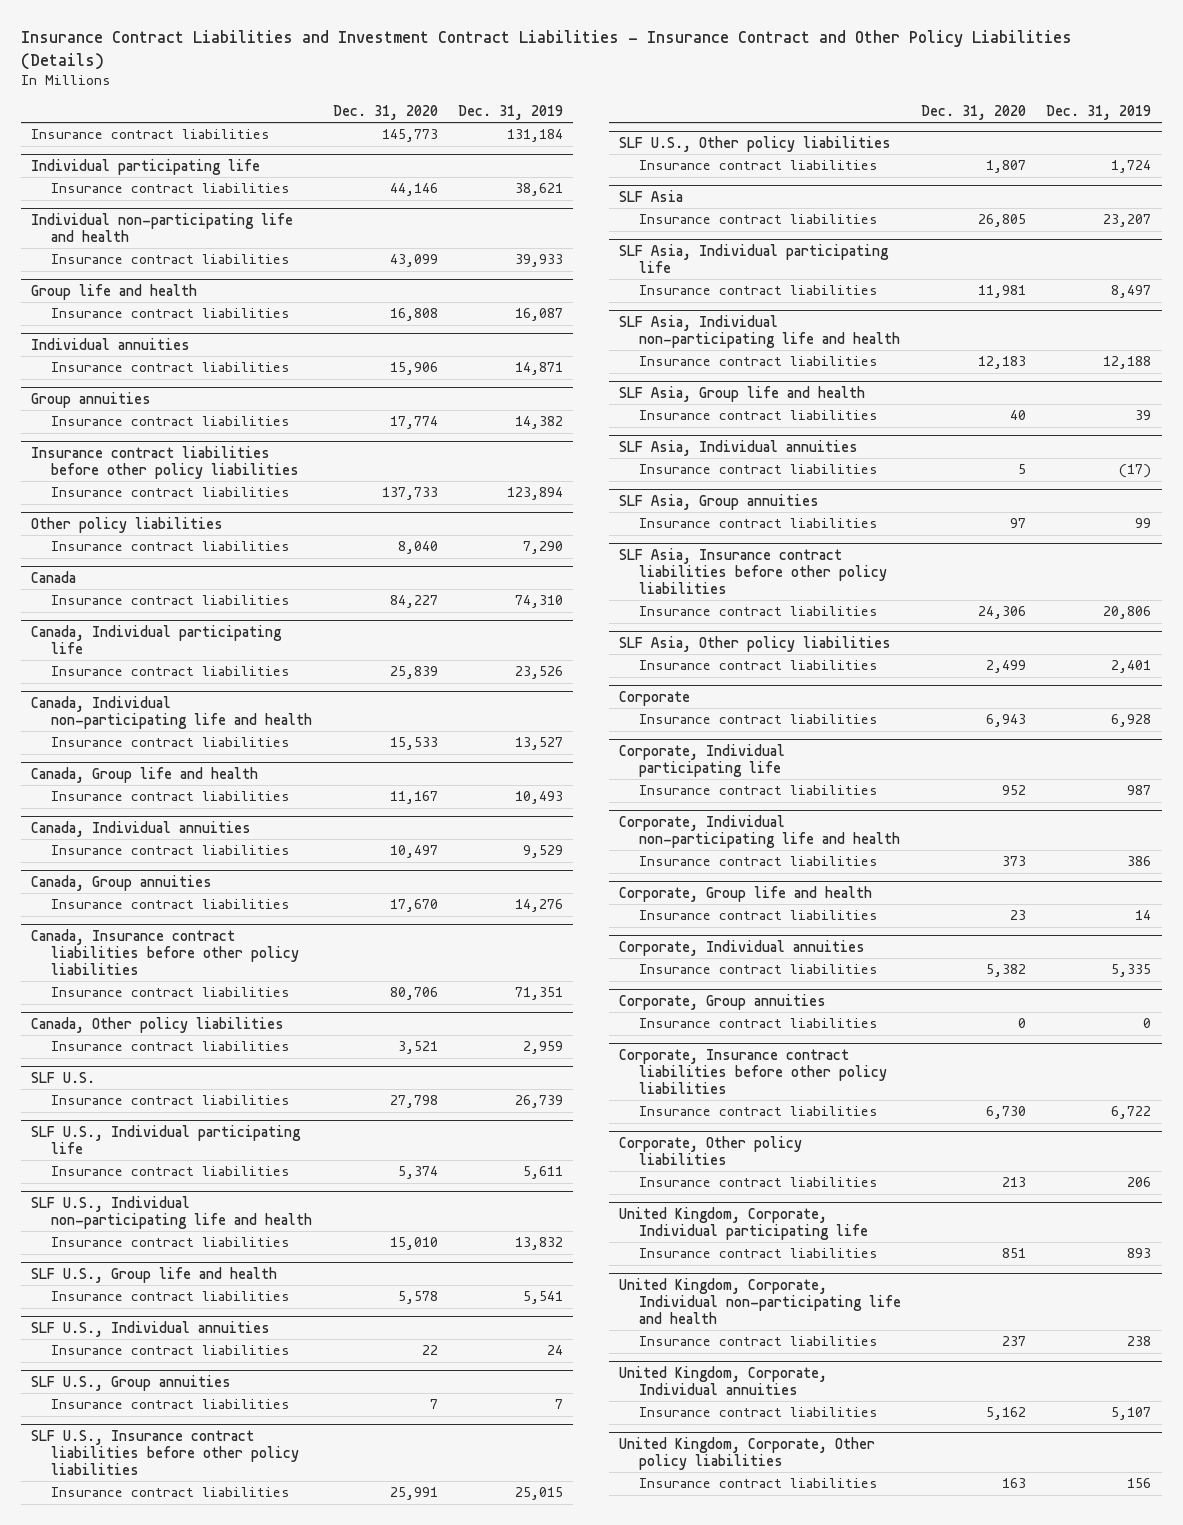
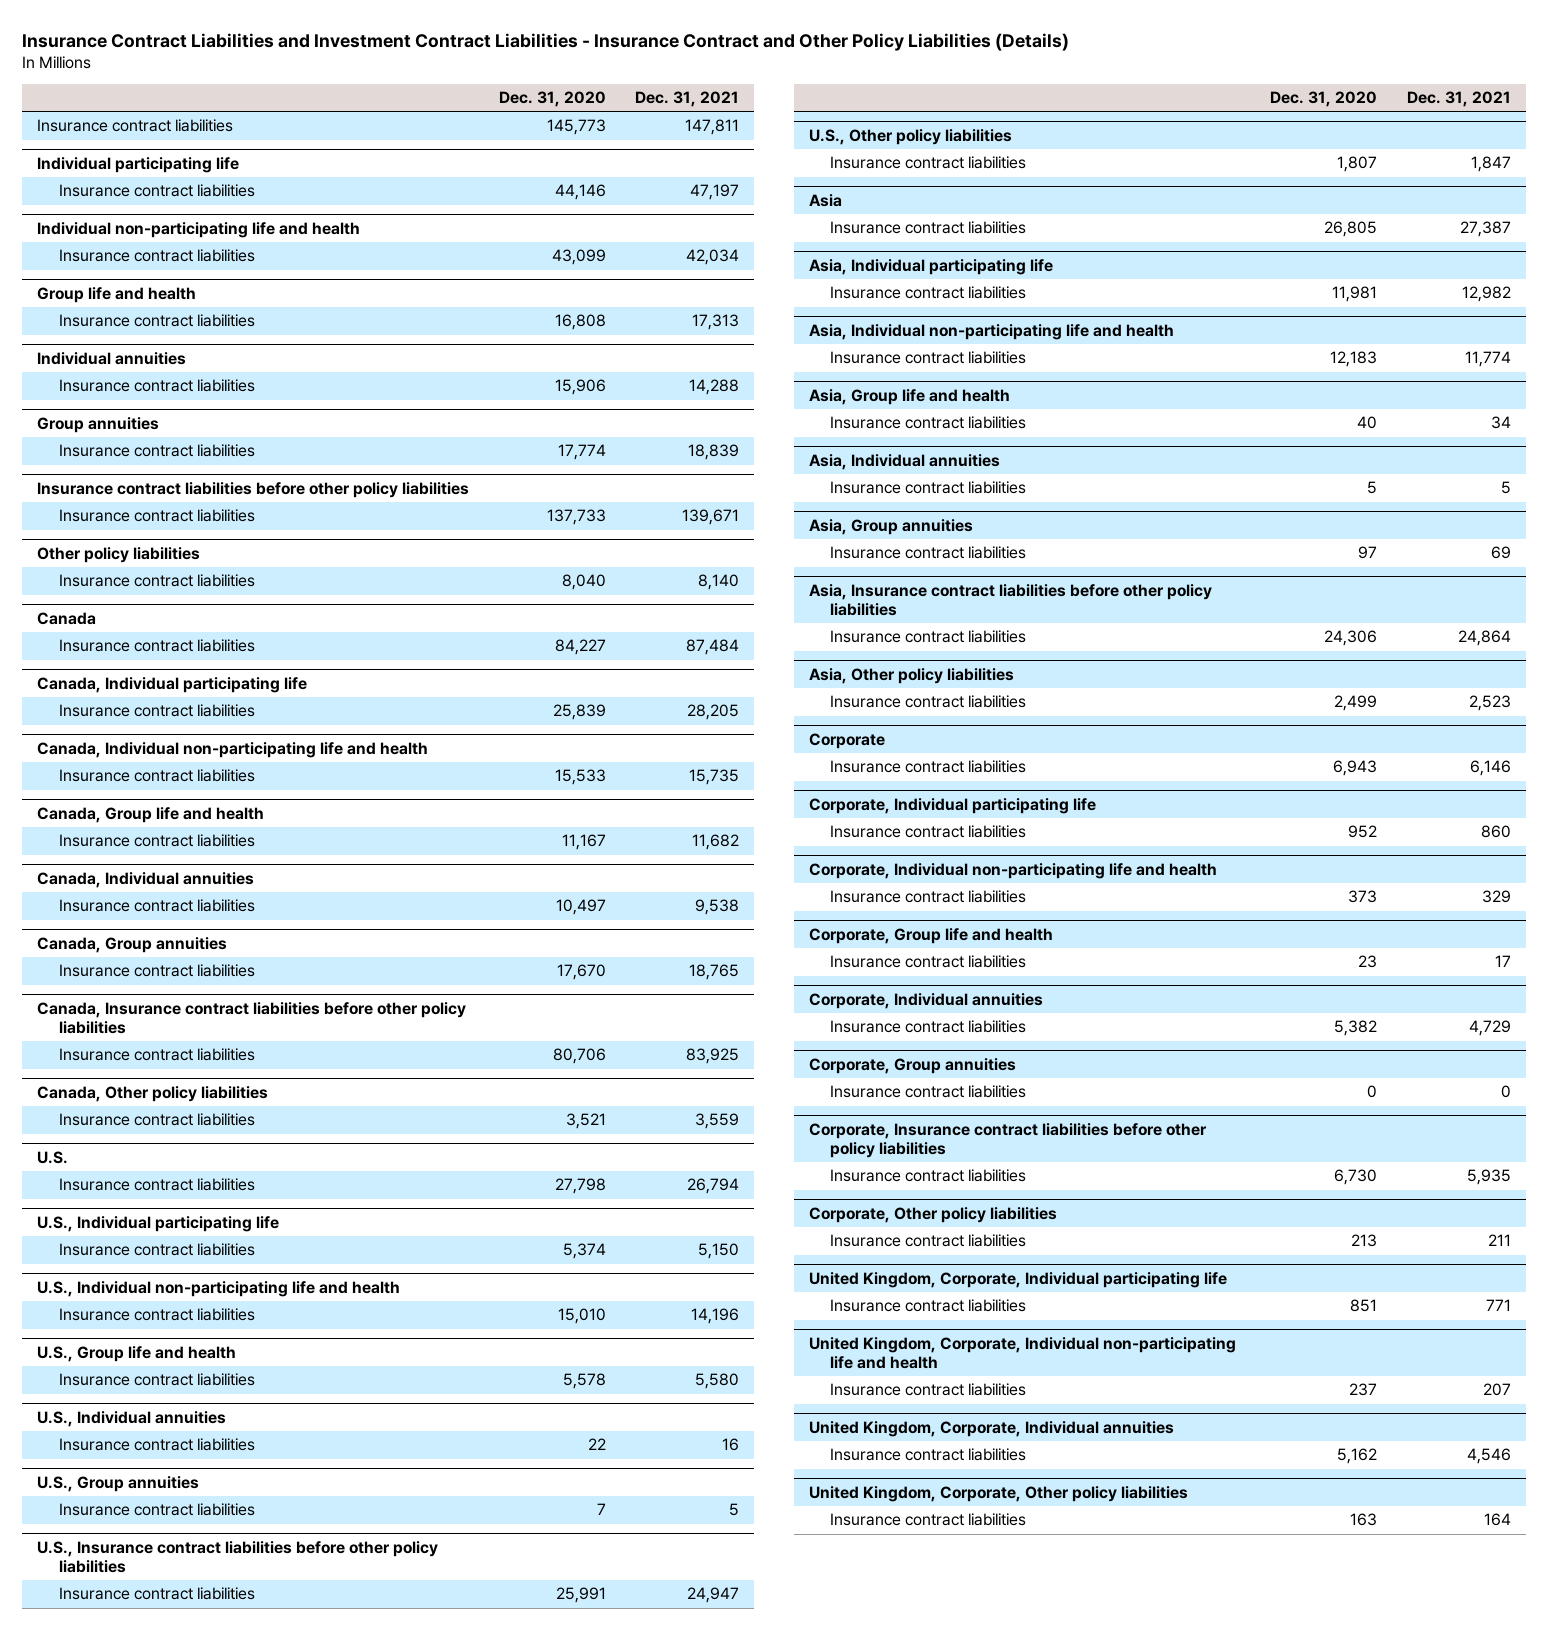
[458,104,564,120] Dec. 31, 2019 -> none
none -> [635,91,740,108] Dec. 31, 2021
[31,1071,96,1083] SLF U.S. -> [36,1150,68,1164] U.S.
[31,1124,302,1154] SLF U.S., Individual participating life -> [36,1215,279,1232] U.S., Individual participating life
[31,1195,312,1229] SLF U.S., Individual non-participating life and health -> [36,1280,400,1297] U.S., Individual non-participating life and health
[31,1266,278,1283] SLF U.S., Group life and health -> [36,1345,236,1362] U.S., Group life and health
[31,1320,271,1337] SLF U.S., Individual annuities -> [36,1410,226,1427] U.S., Individual annuities
[31,1374,232,1391] SLF U.S., Group annuities -> [36,1475,199,1492] U.S., Group annuities
[31,1429,299,1476] SLF U.S., Insurance contract liabilities before other policy liabilities -> [36,1540,438,1573] U.S., Insurance contract liabilities before other policy liabilities
[619,135,892,152] SLF U.S., Other policy liabilities -> [808,128,1012,145] U.S., Other policy liabilities
[619,189,684,202] SLF Asia -> [808,193,842,207] Asia
[619,243,890,273] SLF Asia, Individual participating life -> [808,258,1053,275] Asia, Individual participating life
[619,314,901,348] SLF Asia, Individual non-participating life and health -> [808,323,1174,340] Asia, Individual non-participating life and health
[619,385,866,402] SLF Asia, Group life and health -> [808,388,1010,405] Asia, Group life and health
[619,439,859,456] SLF Asia, Individual annuities -> [808,453,1000,470] Asia, Individual annuities
[619,493,820,510] SLF Asia, Group annuities -> [808,518,973,535] Asia, Group annuities
[619,547,888,595] SLF Asia, Insurance contract liabilities before other policy liabilities -> [808,583,1212,616] Asia, Insurance contract liabilities before other policy liabilities
[619,635,892,652] SLF Asia, Other policy liabilities -> [808,667,1014,684] Asia, Other policy liabilities

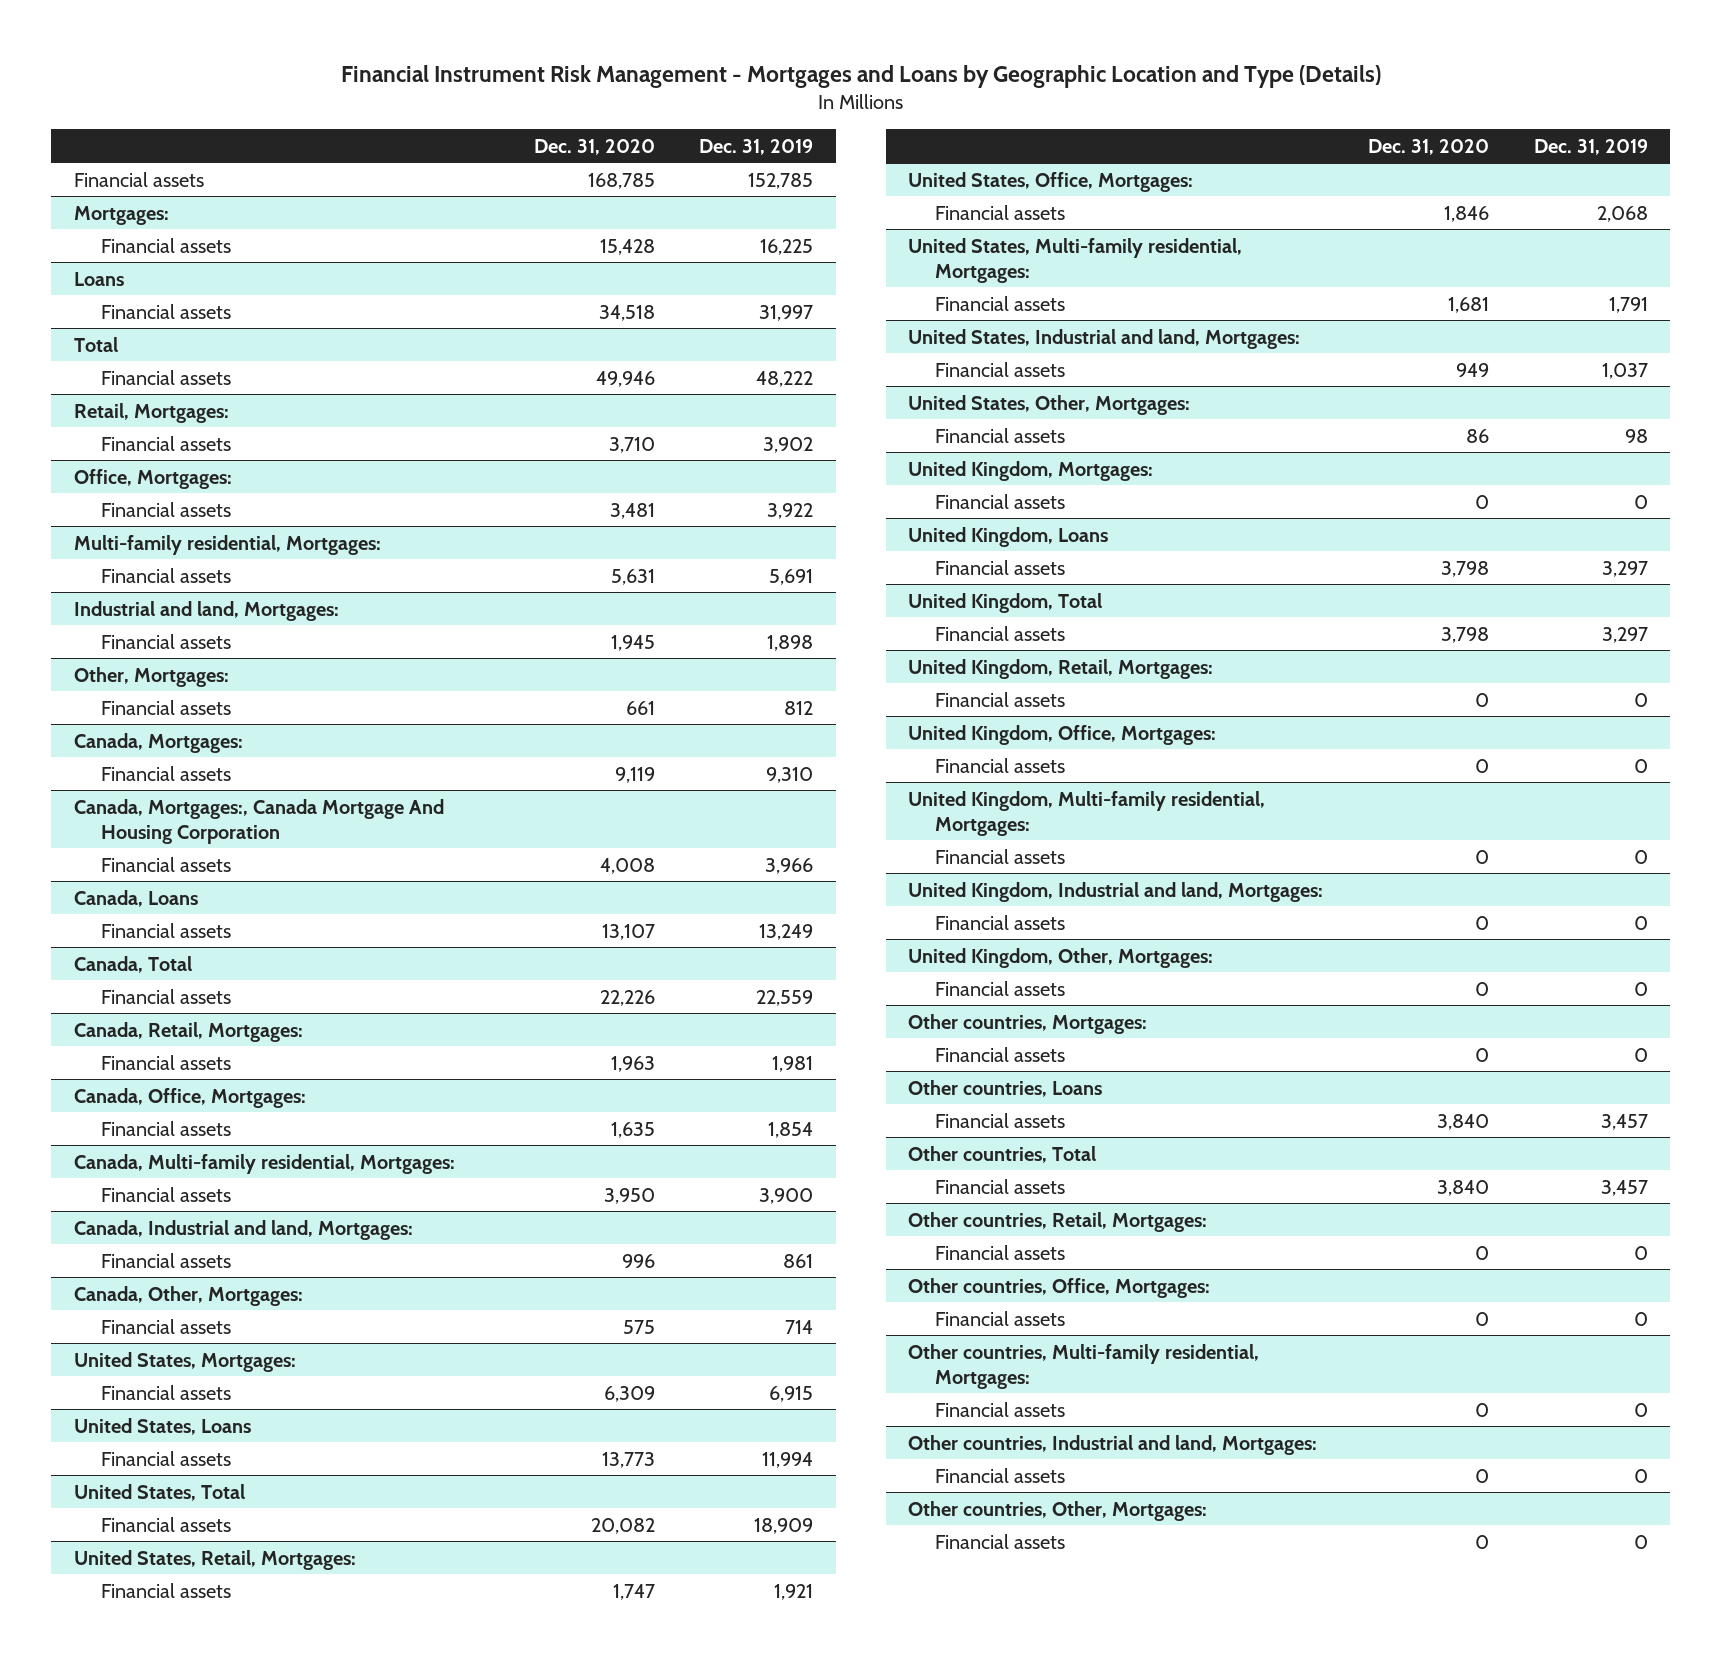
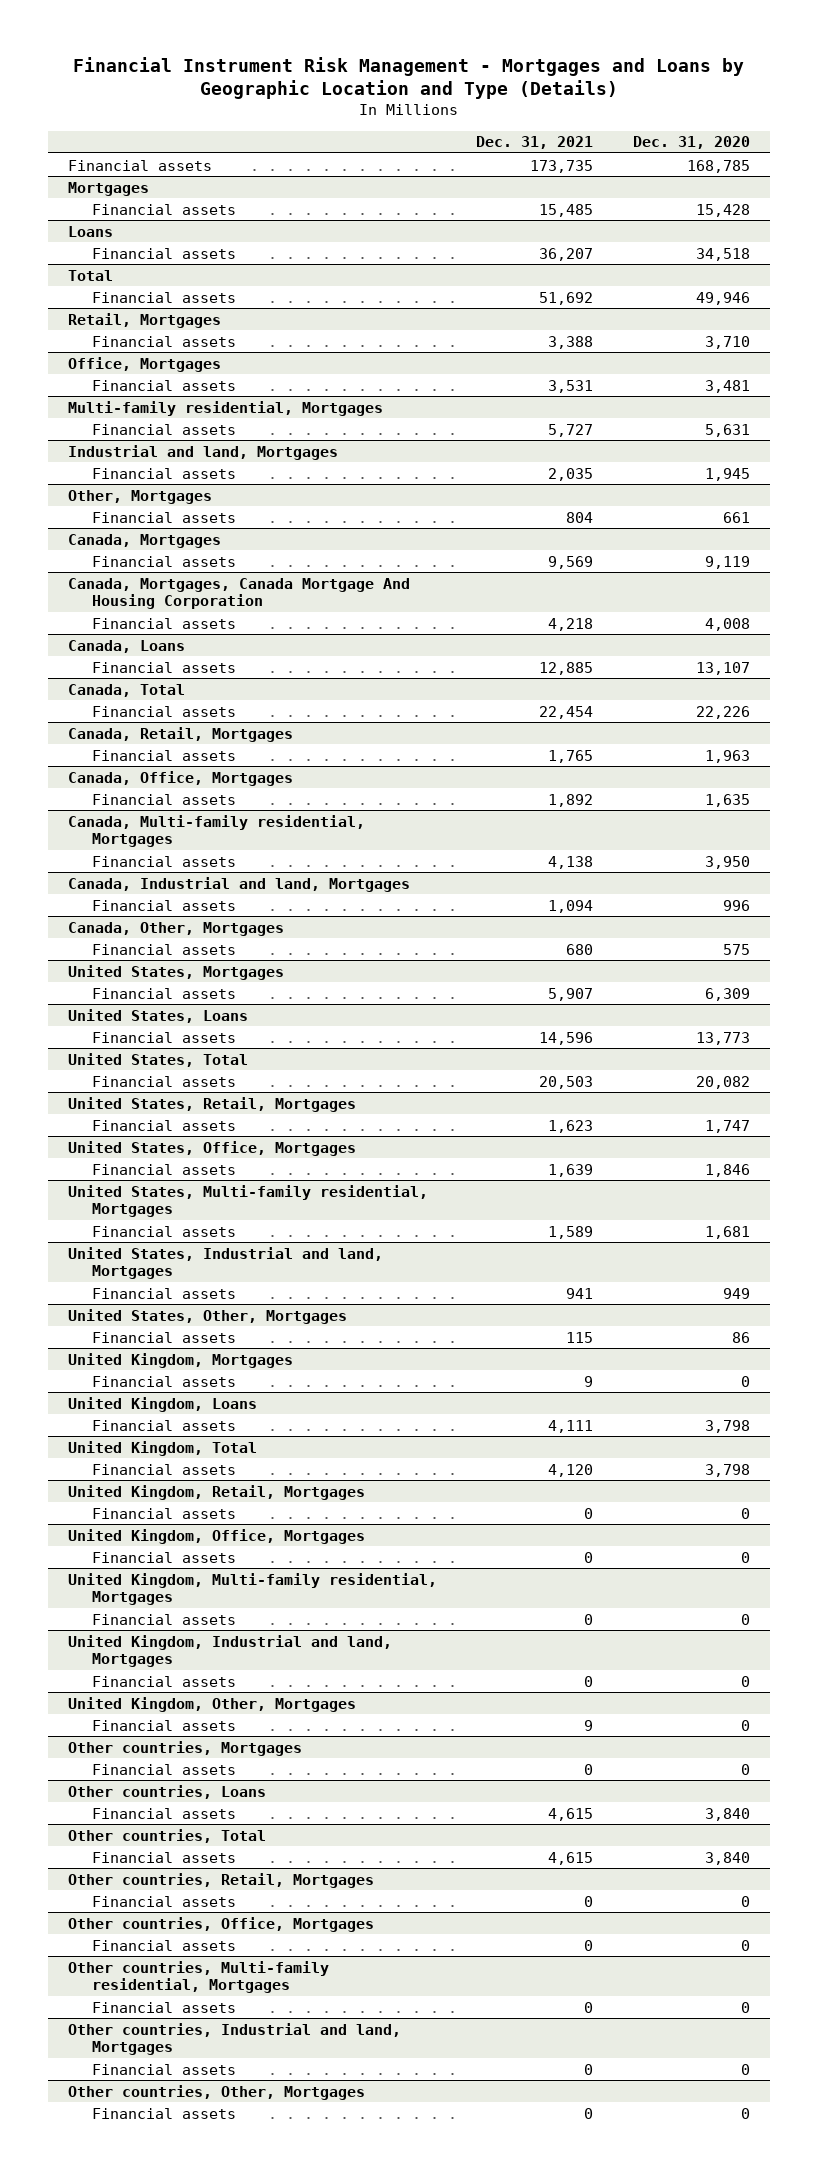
[699,138,814,155] Dec. 31, 2019 -> none
none -> [476,136,594,150] Dec. 31, 2021
[73,205,169,225] Mortgages: -> [67,181,149,196] Mortgages
[73,402,229,423] Retail, Mortgages: -> [67,312,221,328] Retail, Mortgages
[73,468,232,489] Office, Mortgages: -> [67,356,221,372] Office, Mortgages
[73,534,381,555] Multi-family residential, Mortgages: -> [67,400,383,416] Multi-family residential, Mortgages
[73,600,339,621] Industrial and land, Mortgages: -> [67,444,338,460] Industrial and land, Mortgages
[73,666,229,687] Other, Mortgages: -> [67,489,212,504] Other, Mortgages
[73,732,243,753] Canada, Mortgages: -> [67,533,221,548] Canada, Mortgages
[73,798,444,844] Canada, Mortgages:, Canada Mortgage And Housing Corporation -> [67,577,410,610] Canada, Mortgages, Canada Mortgage And Housing Corporation
[73,1021,303,1042] Canada, Retail, Mortgages: -> [67,726,293,742] Canada, Retail, Mortgages
[73,1087,306,1108] Canada, Office, Mortgages: -> [67,770,293,786] Canada, Office, Mortgages
[73,1153,455,1174] Canada, Multi-family residential, Mortgages: -> [67,814,365,848] Canada, Multi-family residential, Mortgages
[73,1219,413,1240] Canada, Industrial and land, Mortgages: -> [67,876,410,892] Canada, Industrial and land, Mortgages
[73,1285,303,1306] Canada, Other, Mortgages: -> [67,921,284,936] Canada, Other, Mortgages
[73,1351,296,1372] United States, Mortgages: -> [67,964,284,980] United States, Mortgages
[73,1549,356,1570] United States, Retail, Mortgages: -> [67,1096,356,1112] United States, Retail, Mortgages
[908,171,1194,192] United States, Office, Mortgages: -> [67,1140,356,1156] United States, Office, Mortgages
[908,237,1243,283] United States, Multi-family residential, Mortgages: -> [67,1184,428,1218] United States, Multi-family residential, Mortgages
[908,328,1301,349] United States, Industrial and land, Mortgages: -> [67,1246,383,1280] United States, Industrial and land, Mortgages
[908,394,1191,415] United States, Other, Mortgages: -> [67,1308,347,1324] United States, Other, Mortgages
[908,460,1154,481] United Kingdom, Mortgages: -> [67,1352,293,1368] United Kingdom, Mortgages
[908,658,1214,679] United Kingdom, Retail, Mortgages: -> [67,1484,365,1500] United Kingdom, Retail, Mortgages
[908,724,1217,745] United Kingdom, Office, Mortgages: -> [67,1528,365,1544] United Kingdom, Office, Mortgages
[908,790,1266,836] United Kingdom, Multi-family residential, Mortgages: -> [67,1572,437,1606] United Kingdom, Multi-family residential, Mortgages
[908,881,1324,902] United Kingdom, Industrial and land, Mortgages: -> [67,1634,392,1668] United Kingdom, Industrial and land, Mortgages
[908,947,1214,968] United Kingdom, Other, Mortgages: -> [67,1696,356,1712] United Kingdom, Other, Mortgages
[908,1013,1148,1034] Other countries, Mortgages: -> [67,1740,302,1756] Other countries, Mortgages
[908,1211,1208,1232] Other countries, Retail, Mortgages: -> [67,1872,374,1888] Other countries, Retail, Mortgages
[908,1277,1211,1298] Other countries, Office, Mortgages: -> [67,1916,374,1932] Other countries, Office, Mortgages
[908,1343,1260,1389] Other countries, Multi-family residential, Mortgages: -> [67,1960,329,1994] Other countries, Multi-family residential, Mortgages
[908,1434,1318,1455] Other countries, Industrial and land, Mortgages: -> [67,2022,401,2056] Other countries, Industrial and land, Mortgages
[908,1500,1208,1521] Other countries, Other, Mortgages: -> [67,2084,365,2100] Other countries, Other, Mortgages

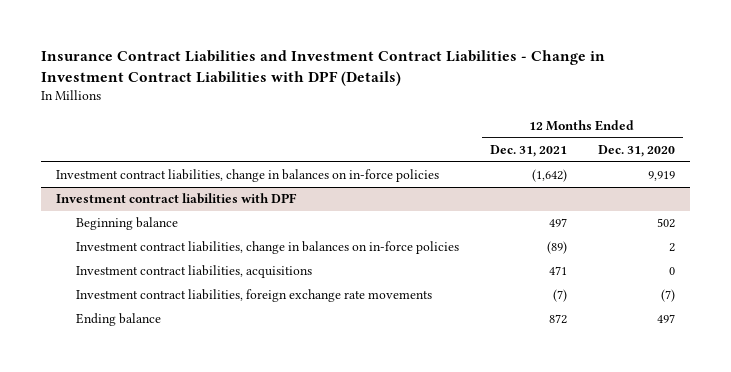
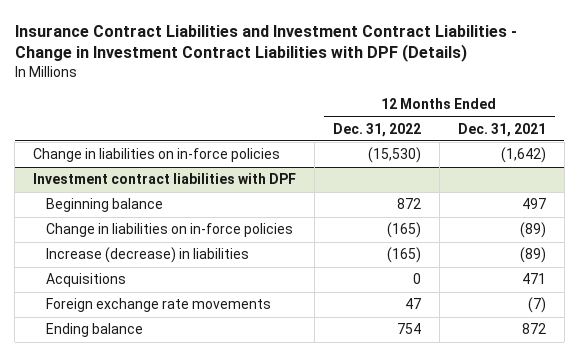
[597,145,675,158] Dec. 31, 2020 -> none
none -> [333,122,422,137] Dec. 31, 2022
[56,169,440,183] Investment contract liabilities, change in balances on in-force policies -> [33,148,281,163] Change in liabilities on in-force policies
[75,241,459,255] Investment contract liabilities, change in balances on in-force policies -> [45,223,293,238] Change in liabilities on in-force policies
none -> [45,247,249,264] Increase (decrease) in liabilities
[75,265,312,279] Investment contract liabilities, acquisitions -> [45,273,126,288] Acquisitions
[75,289,432,303] Investment contract liabilities, foreign exchange rate movements -> [45,298,271,313] Foreign exchange rate movements

